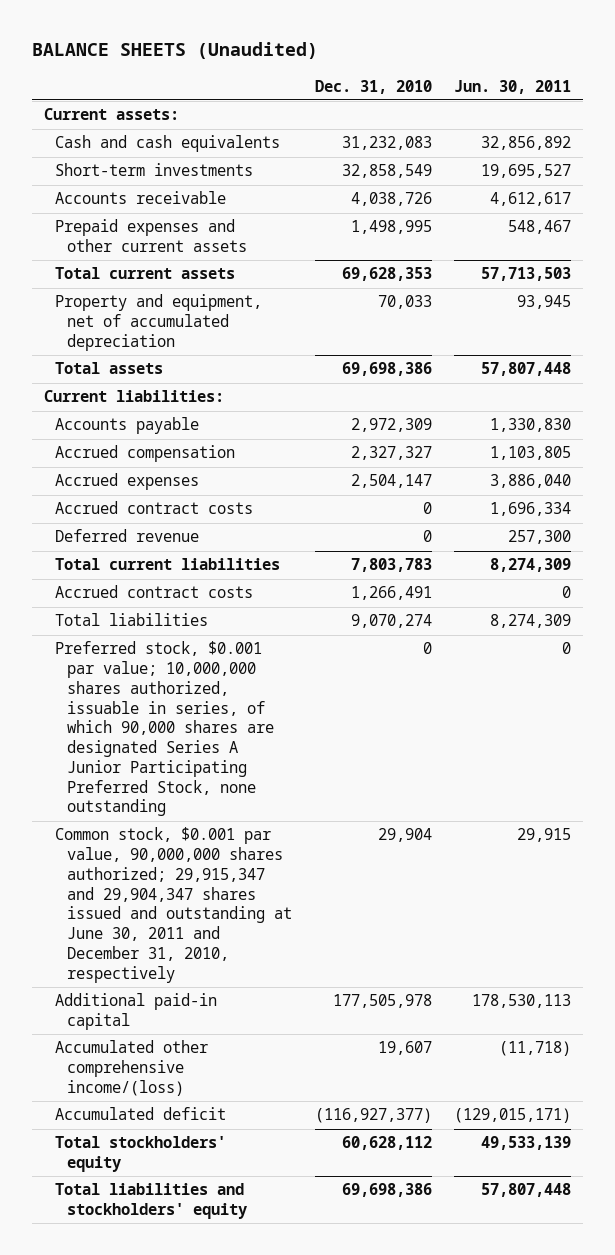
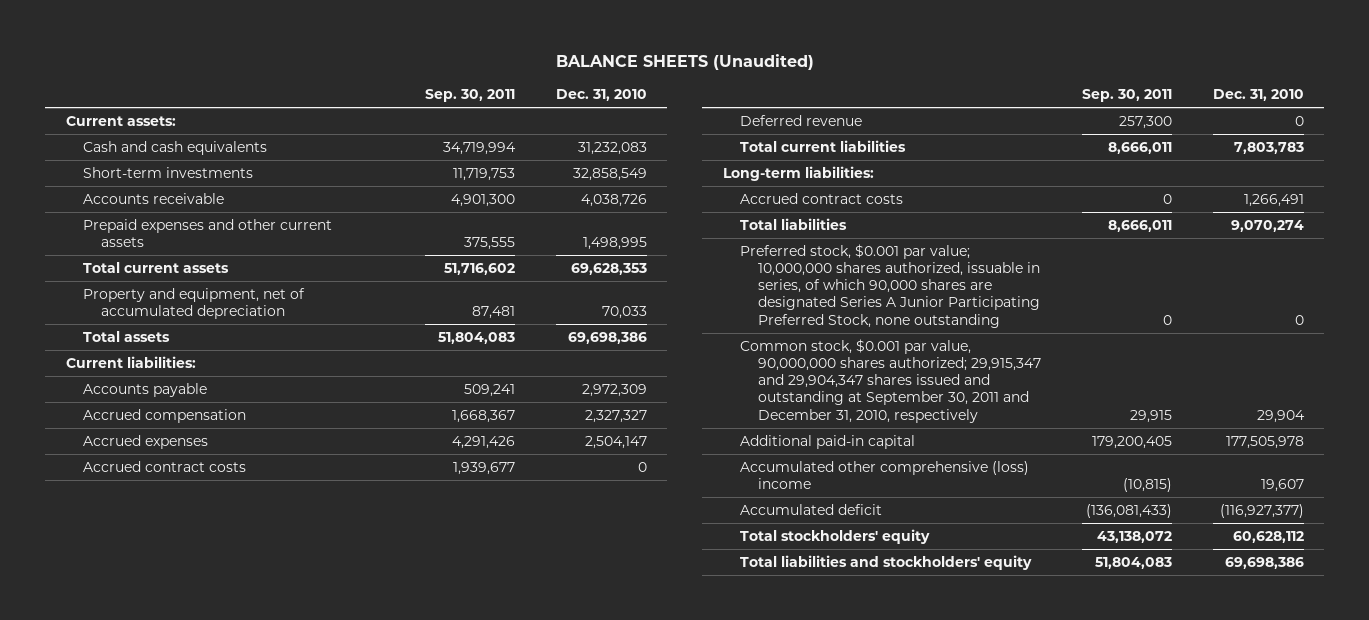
[454,79,572,94] Jun. 30, 2011 -> none
none -> [424,88,515,102] Sep. 30, 2011
none -> [722,166,874,182] Long-term liabilities:
[55,827,292,983] Common stock, $0.001 par value, 90,000,000 shares authorized; 29,915,347 and 29,904,347 shares issued and outstanding at June 30, 2011 and December 31, 2010, respectively -> [740,339,1042,423] Common stock, $0.001 par value, 90,000,000 shares authorized; 29,915,347 and 29,904,347 shares issued and outstanding at September 30, 2011 and December 31, 2010, respectively
[55,1040,209,1096] Accumulated other comprehensive income/(loss) -> [740,461,1030,490] Accumulated other comprehensive (loss) income

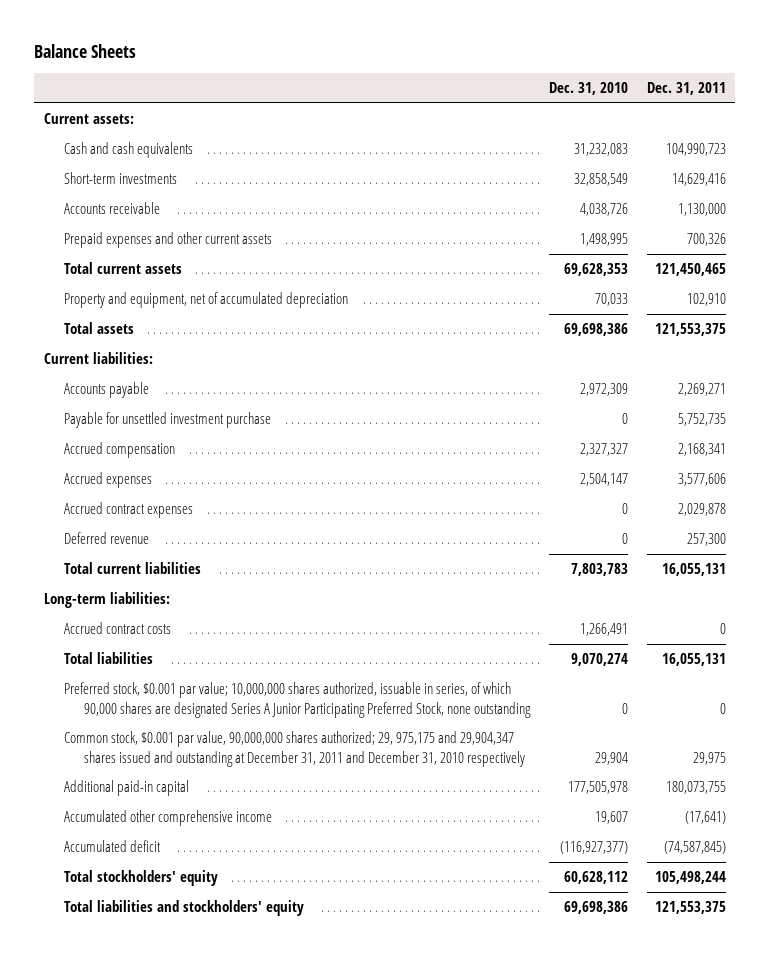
[555,53,814,70] BALANCE SHEETS (Unaudited) -> [34,43,137,58] Balance Sheets
[424,88,515,102] Sep. 30, 2011 -> none
none -> [646,82,726,96] Dec. 31, 2011
none -> [64,412,272,429] Payable for unsettled investment purchase
[83,461,247,473] Accrued contract costs -> [64,502,194,519] Accrued contract expenses
[740,339,1042,423] Common stock, $0.001 par value, 90,000,000 shares authorized; 29,915,347 and 29,904,347 shares issued and outstanding at September 30, 2011 and December 31, 2010, respectively -> [64,731,526,767] Common stock, $0.001 par value, 90,000,000 shares authorized; 29, 975,175 and 29,904,347 shares issued and outstanding at December 31, 2011 and December 31, 2010 respectively
[740,461,1030,490] Accumulated other comprehensive (loss) income -> [64,810,273,827] Accumulated other comprehensive income

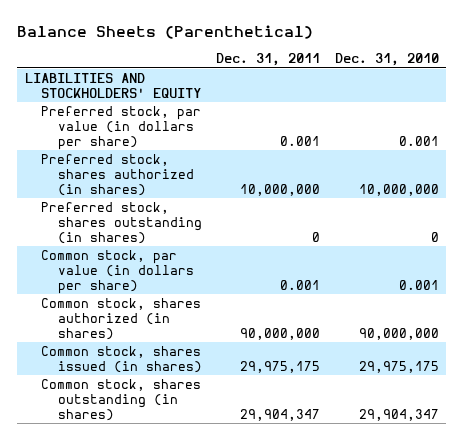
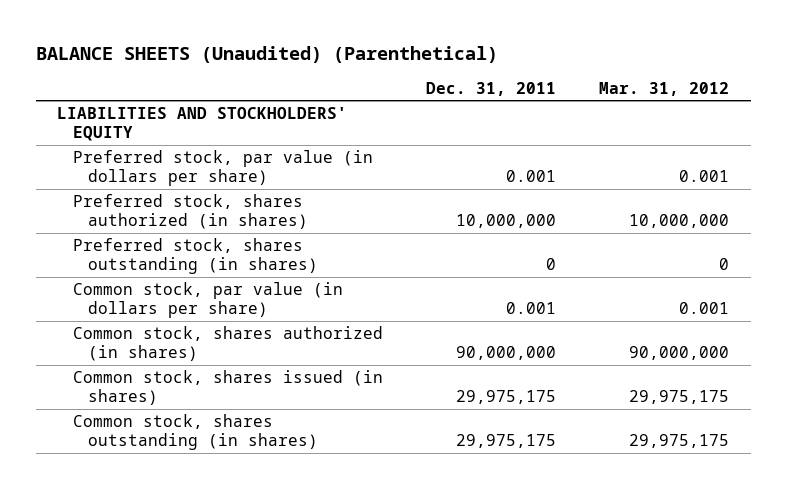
[17,24,314,39] Balance Sheets (Parenthetical) -> [35,46,498,64] BALANCE SHEETS (Unaudited) (Parenthetical)
[335,53,440,67] Dec. 31, 2010 -> none
none -> [599,82,730,97] Mar. 31, 2012
[240,408,321,421] 29,904,347 -> [455,434,556,449] 29,975,175

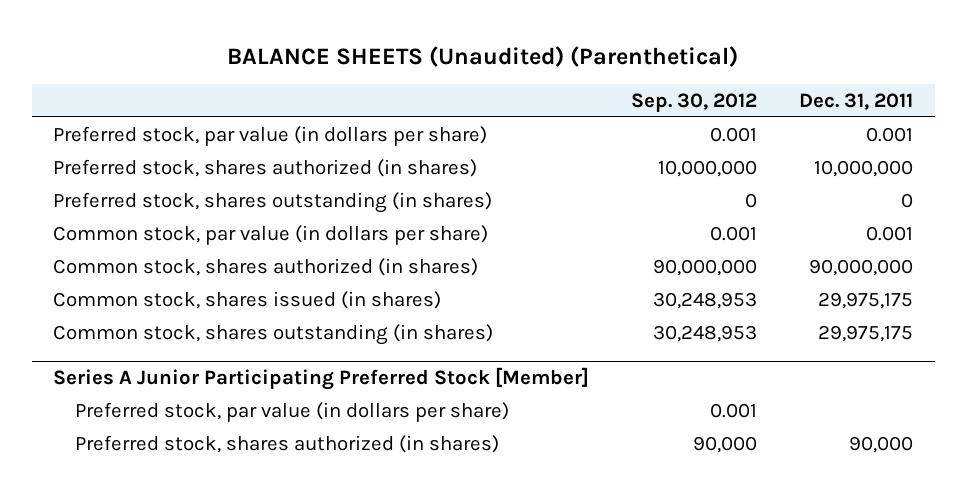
[599,82,730,97] Mar. 31, 2012 -> none
none -> [631,92,758,112] Sep. 30, 2012
[57,106,348,142] LIABILITIES AND STOCKHOLDERS' EQUITY -> none
none -> [52,367,589,391] Series A Junior Participating Preferred Stock [Member]
none -> [75,401,510,422] Preferred stock, par value (in dollars per share)
none -> [75,434,500,453] Preferred stock, shares authorized (in shares)

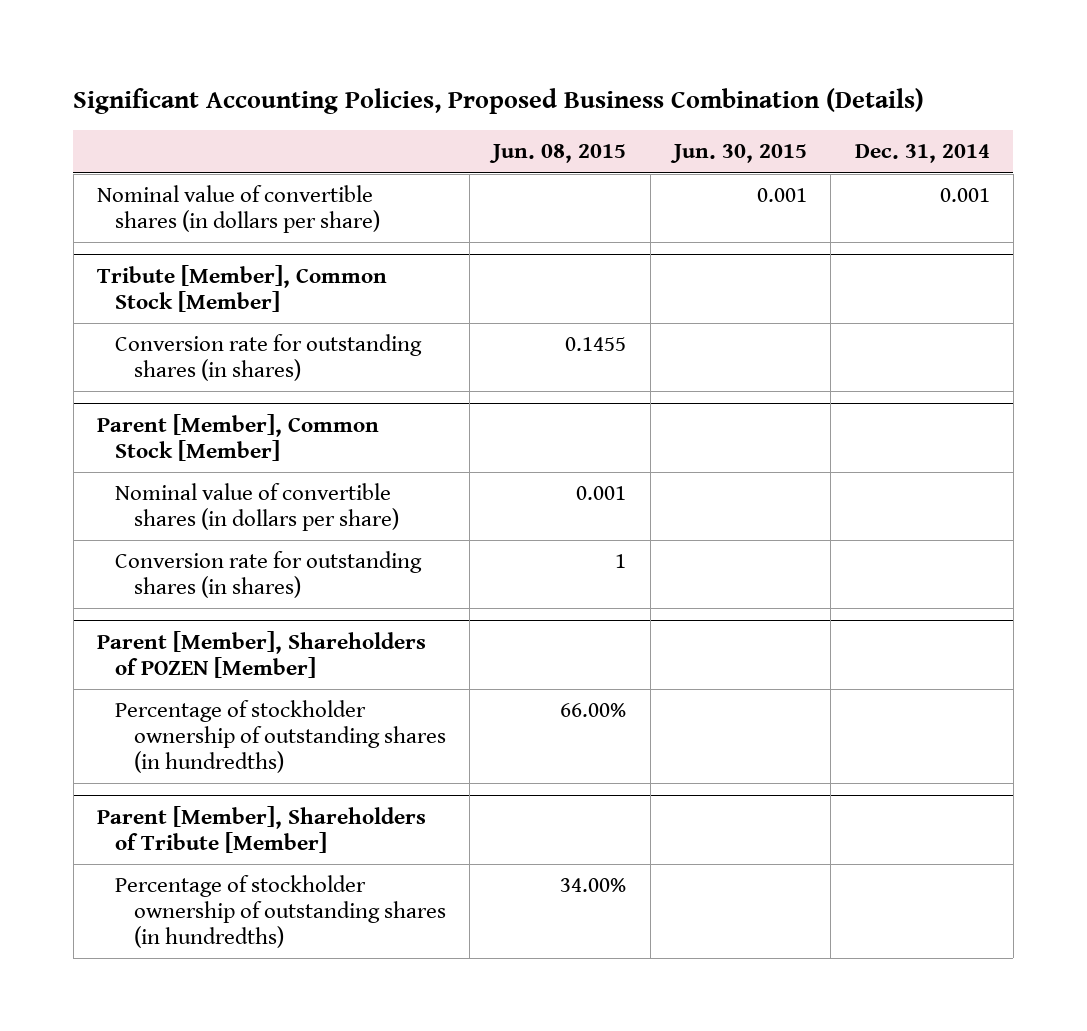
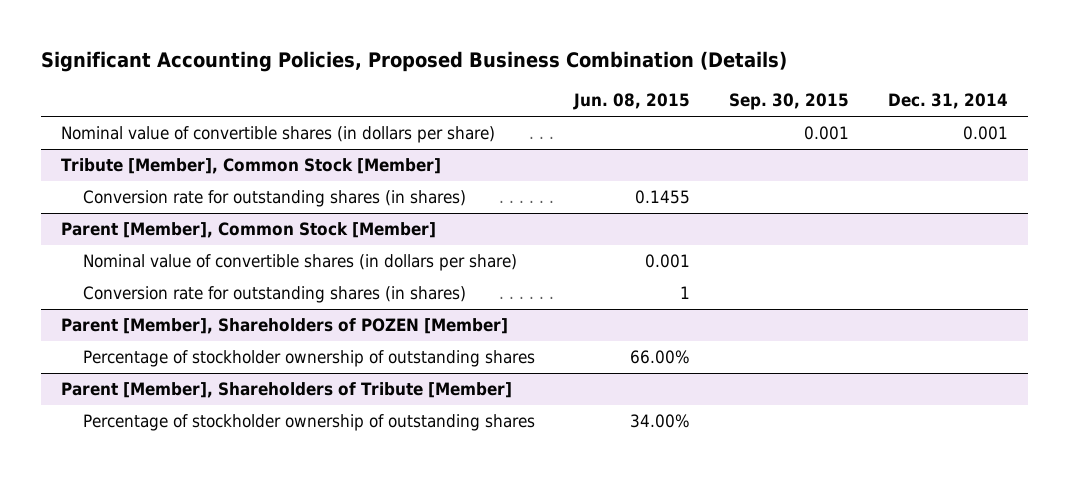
[670,144,808,164] Jun. 30, 2015 -> none
none -> [729,93,850,111] Sep. 30, 2015
[115,700,446,774] Percentage of stockholder ownership of outstanding shares (in hundredths) -> [82,350,535,368] Percentage of stockholder ownership of outstanding shares
[115,875,446,949] Percentage of stockholder ownership of outstanding shares (in hundredths) -> [82,414,535,432] Percentage of stockholder ownership of outstanding shares

